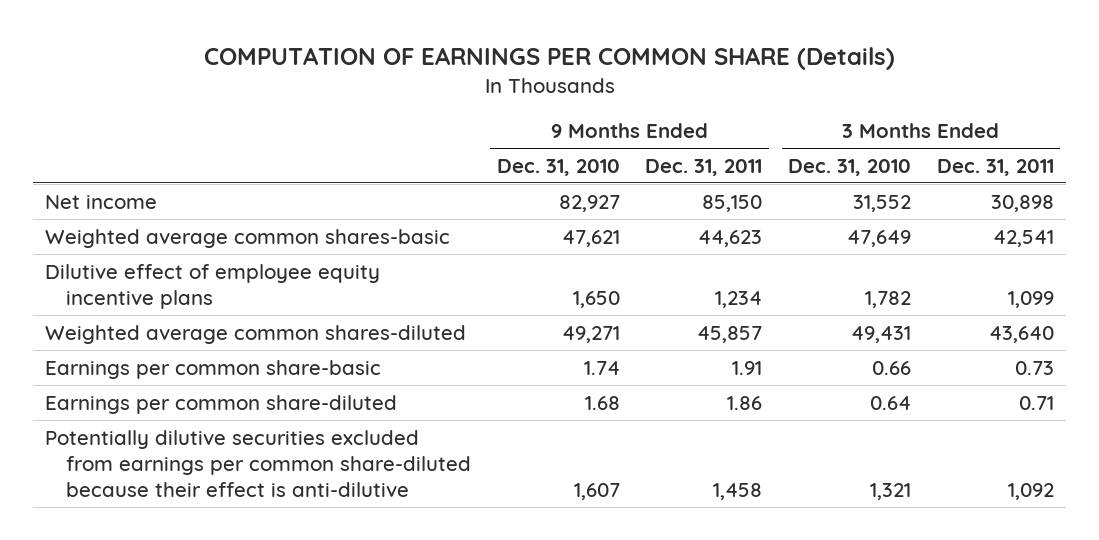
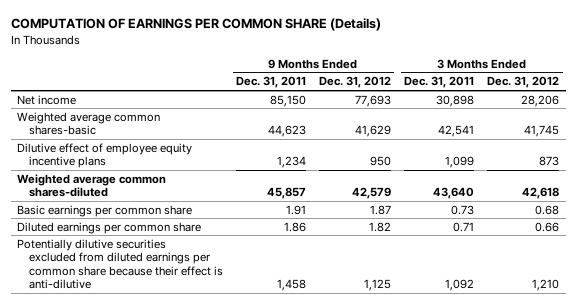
[496,158,620,176] Dec. 31, 2010 -> none
[788,158,912,176] Dec. 31, 2010 -> none
none -> [319,76,392,89] Dec. 31, 2012
none -> [487,76,560,89] Dec. 31, 2012
[45,359,382,379] Earnings per common share-basic -> [17,204,193,217] Basic earnings per common share
[45,394,398,414] Earnings per common share-diluted -> [17,221,202,234] Diluted earnings per common share
[45,429,472,497] Potentially dilutive securities excluded from earnings per common share-diluted because their effect is anti-dilutive -> [17,238,223,290] Potentially dilutive securities excluded from diluted earnings per common share because their effect is anti-dilutive

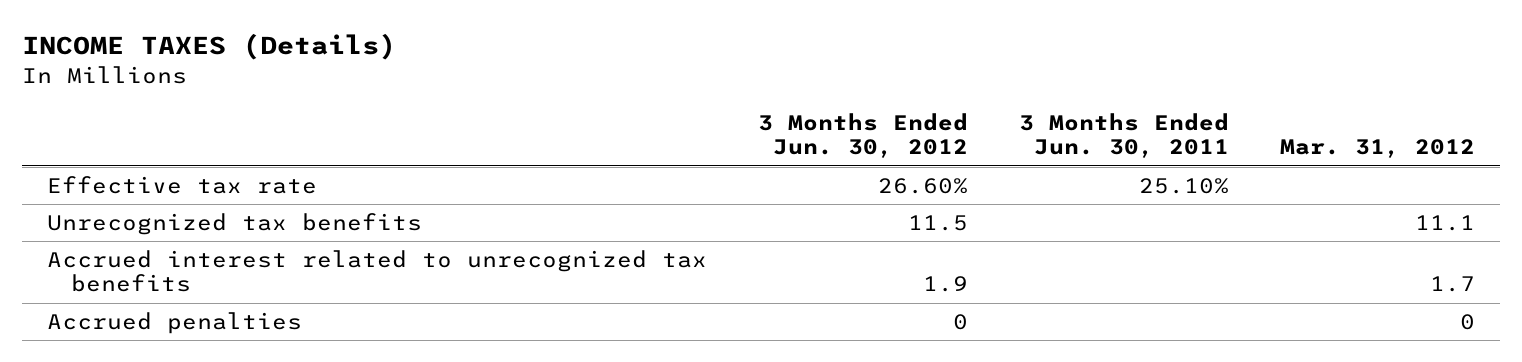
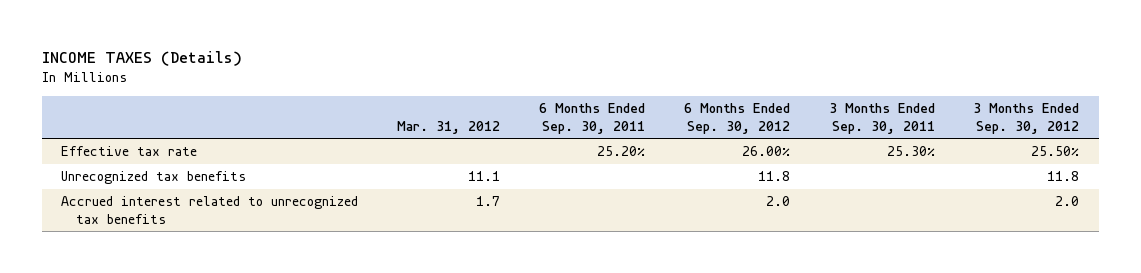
[757,112,968,159] 3 Months Ended Jun. 30, 2012 -> none
[1018,112,1229,159] 3 Months Ended Jun. 30, 2011 -> none
none -> [538,103,645,134] 6 Months Ended Sep. 30, 2011
none -> [683,103,790,134] 6 Months Ended Sep. 30, 2012
none -> [828,103,935,134] 3 Months Ended Sep. 30, 2011
none -> [973,103,1080,134] 3 Months Ended Sep. 30, 2012
[47,311,303,334] Accrued penalties -> none

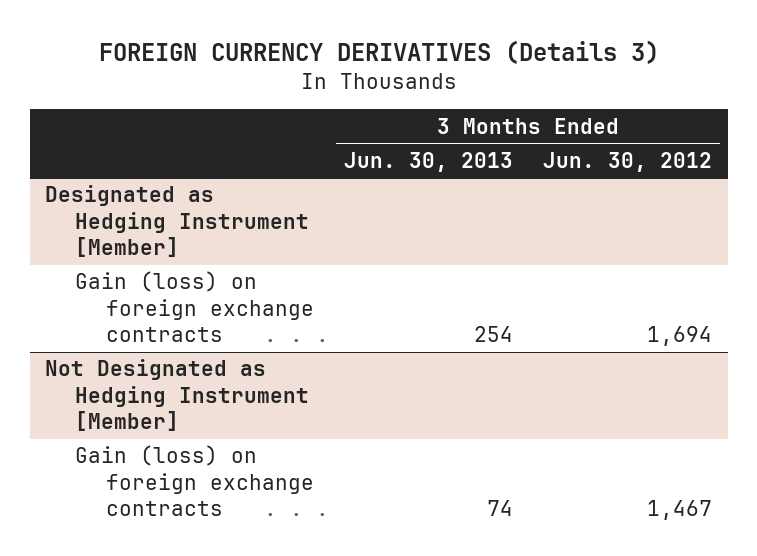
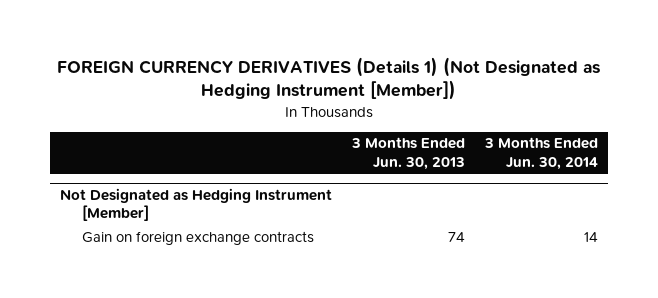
[98,40,659,65] FOREIGN CURRENCY DERIVATIVES (Details 3) -> [57,57,601,101] FOREIGN CURRENCY DERIVATIVES (Details 1) (Not Designated as Hedging Instrument [Member])
[543,151,713,172] Jun. 30, 2012 -> none
none -> [484,137,599,170] 3 Months Ended Jun. 30, 2014
[44,185,310,258] Designated as Hedging Instrument [Member] -> none
[75,271,314,343] Gain (loss) on foreign exchange contracts -> none
[75,445,314,517] Gain (loss) on foreign exchange contracts -> [82,230,315,245] Gain on foreign exchange contracts

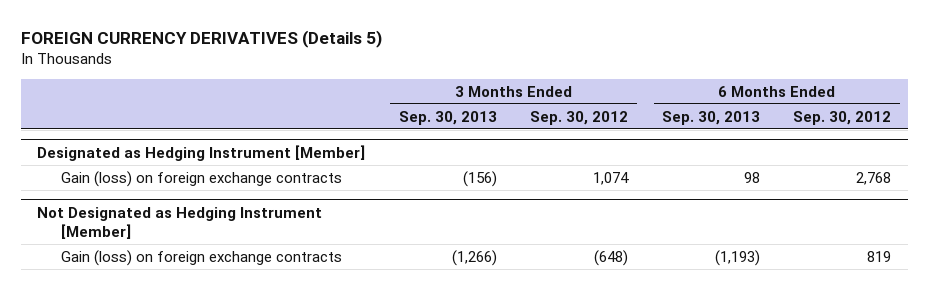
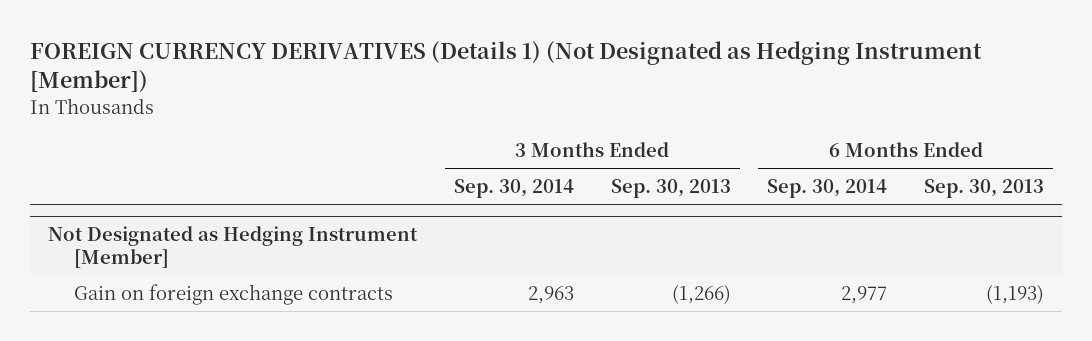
[20,29,382,48] FOREIGN CURRENCY DERIVATIVES (Details 5) -> [30,41,983,94] FOREIGN CURRENCY DERIVATIVES (Details 1) (Not Designated as Hedging Instrument [Member])
[530,110,629,125] Sep. 30, 2012 -> none
[793,110,892,125] Sep. 30, 2012 -> none
none -> [454,178,575,198] Sep. 30, 2014
none -> [767,178,888,198] Sep. 30, 2014
[37,144,366,161] Designated as Hedging Instrument [Member] -> none
[60,170,342,187] Gain (loss) on foreign exchange contracts -> none
[60,249,342,266] Gain (loss) on foreign exchange contracts -> [74,283,394,305] Gain on foreign exchange contracts

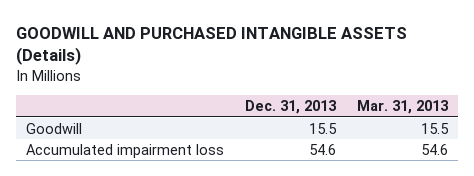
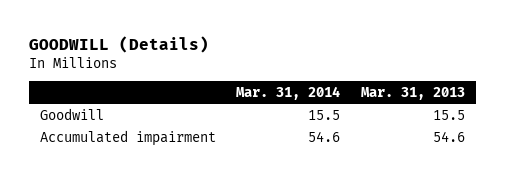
[16,26,408,66] GOODWILL AND PURCHASED INTANGIBLE ASSETS (Details) -> [29,35,210,53] GOODWILL (Details)
[244,100,337,115] Dec. 31, 2013 -> none
none -> [236,85,341,100] Mar. 31, 2014
[26,143,225,158] Accumulated impairment loss -> [39,129,216,146] Accumulated impairment

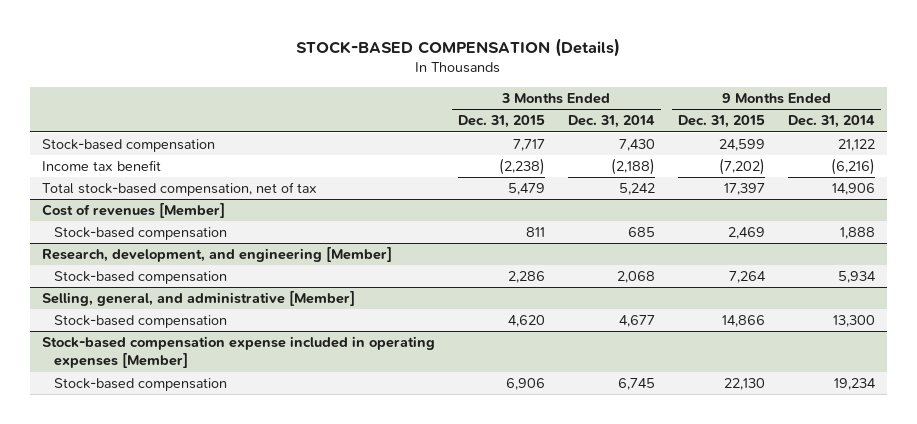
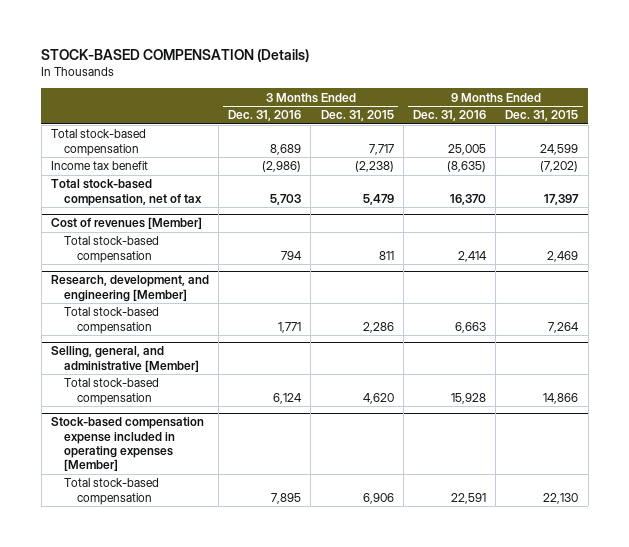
[567,115,655,129] Dec. 31, 2014 -> none
[788,115,876,129] Dec. 31, 2014 -> none
none -> [228,110,302,122] Dec. 31, 2016
none -> [412,110,486,122] Dec. 31, 2016
[41,139,215,153] Stock-based compensation -> [50,129,146,156] Total stock-based compensation
[53,227,227,241] Stock-based compensation -> [63,236,159,263] Total stock-based compensation
[53,271,227,285] Stock-based compensation -> [63,307,159,334] Total stock-based compensation
[53,315,227,329] Stock-based compensation -> [63,378,159,405] Total stock-based compensation
[53,378,227,392] Stock-based compensation -> [63,478,159,505] Total stock-based compensation

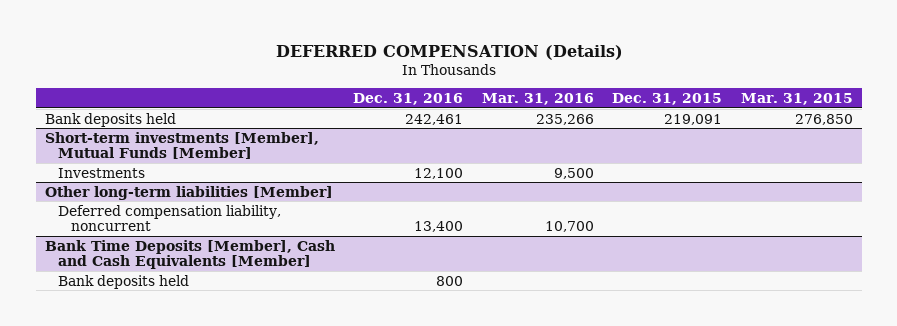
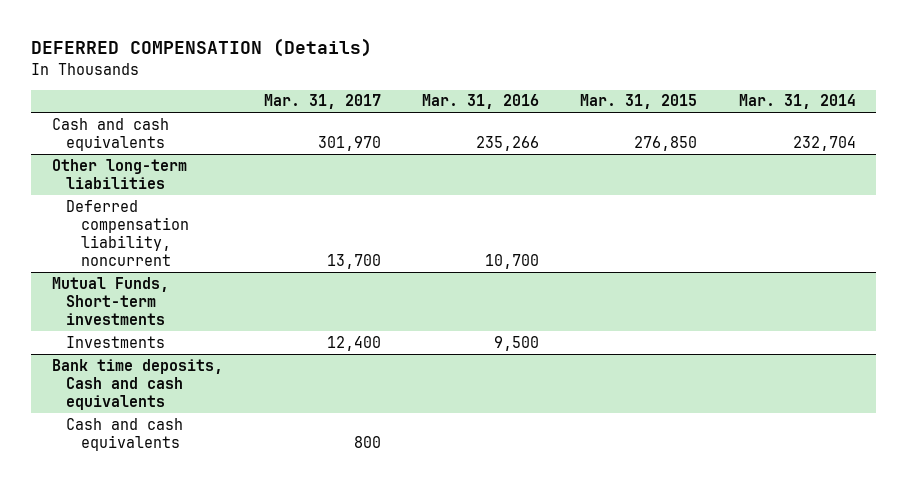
[353,93,464,106] Dec. 31, 2016 -> none
[612,93,723,106] Dec. 31, 2015 -> none
none -> [263,94,381,110] Mar. 31, 2017
none -> [738,94,856,110] Mar. 31, 2014
[44,131,319,160] Short-term investments [Member], Mutual Funds [Member] -> none
[57,167,145,178] Investments -> none
[44,112,176,127] Bank deposits held -> [51,117,169,151] Cash and cash equivalents
[44,185,333,200] Other long-term liabilities [Member] -> [51,158,187,189] Other long-term liabilities
none -> [51,276,169,325] Mutual Funds, Short-term investments
none -> [66,335,166,348] Investments
[44,239,335,270] Bank Time Deposits [Member], Cash and Cash Equivalents [Member] -> [51,358,223,410] Bank time deposits, Cash and cash equivalents
[57,274,189,289] Bank deposits held -> [66,417,184,451] Cash and cash equivalents

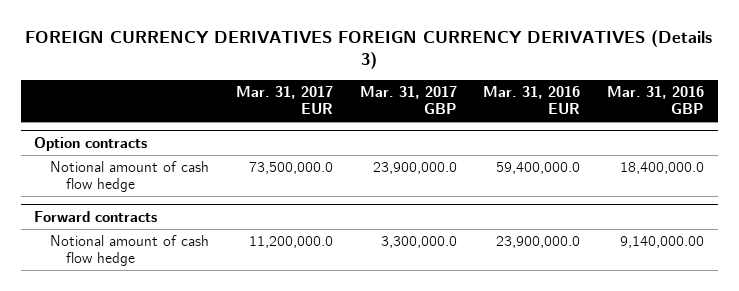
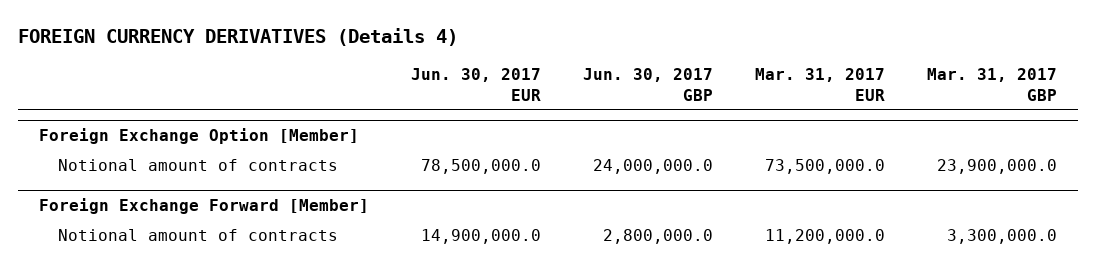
[25,30,713,70] FOREIGN CURRENCY DERIVATIVES FOREIGN CURRENCY DERIVATIVES (Details 3) -> [17,27,458,46] FOREIGN CURRENCY DERIVATIVES (Details 4)
[483,85,581,114] Mar. 31, 2016 EUR -> none
[607,85,705,114] Mar. 31, 2016 GBP -> none
none -> [410,68,541,101] Jun. 30, 2017 EUR
none -> [582,68,713,101] Jun. 30, 2017 GBP
[34,136,148,151] Option contracts -> [38,128,359,145] Foreign Exchange Option [Member]
[50,161,210,193] Notional amount of cash flow hedge -> [58,158,339,171] Notional amount of contracts
[34,210,158,222] Forward contracts -> [38,198,369,215] Foreign Exchange Forward [Member]
[50,235,210,267] Notional amount of cash flow hedge -> [58,228,339,241] Notional amount of contracts

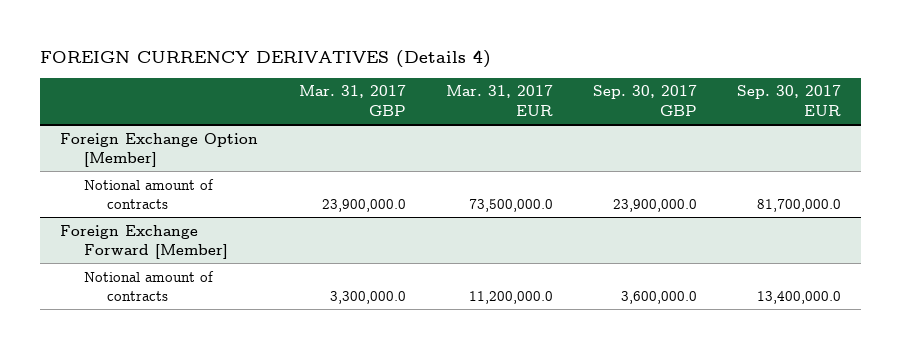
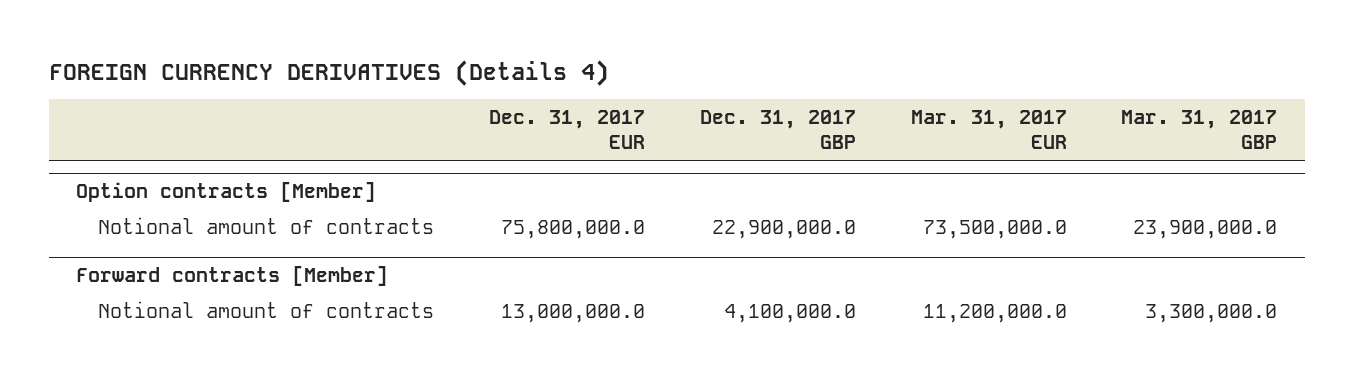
[593,85,698,116] Sep. 30, 2017 GBP -> none
[737,85,842,116] Sep. 30, 2017 EUR -> none
none -> [489,110,646,150] Dec. 31, 2017 EUR
none -> [699,110,856,150] Dec. 31, 2017 GBP
[60,132,259,167] Foreign Exchange Option [Member] -> [75,182,376,203] Option contracts [Member]
[60,224,228,259] Foreign Exchange Forward [Member] -> [75,266,388,287] Forward contracts [Member]

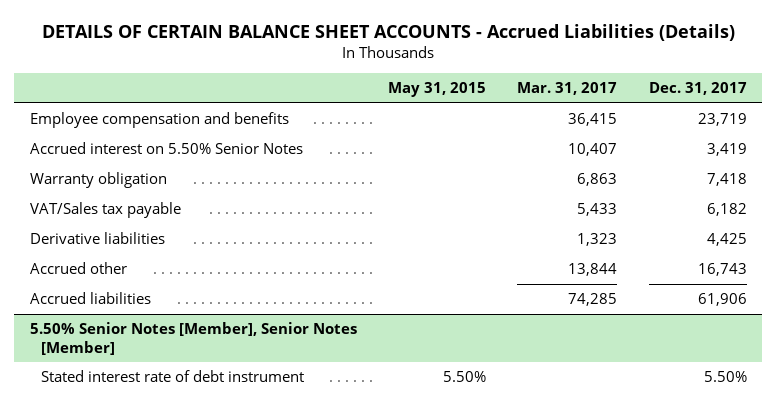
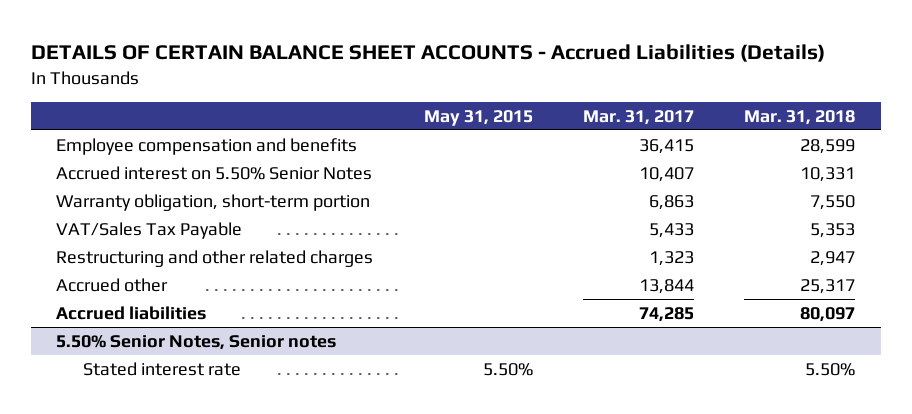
[648,82,747,96] Dec. 31, 2017 -> none
none -> [744,109,856,125] Mar. 31, 2018
[29,172,167,189] Warranty obligation -> [56,193,371,211] Warranty obligation, short-term portion
[29,202,181,219] VAT/Sales tax payable -> [56,221,243,239] VAT/Sales Tax Payable
[29,232,165,245] Derivative liabilities -> [56,249,374,267] Restructuring and other related charges
[29,322,357,355] 5.50% Senior Notes [Member], Senior Notes [Member] -> [56,334,337,350] 5.50% Senior Notes, Senior notes
[40,370,304,383] Stated interest rate of debt instrument -> [82,361,241,376] Stated interest rate

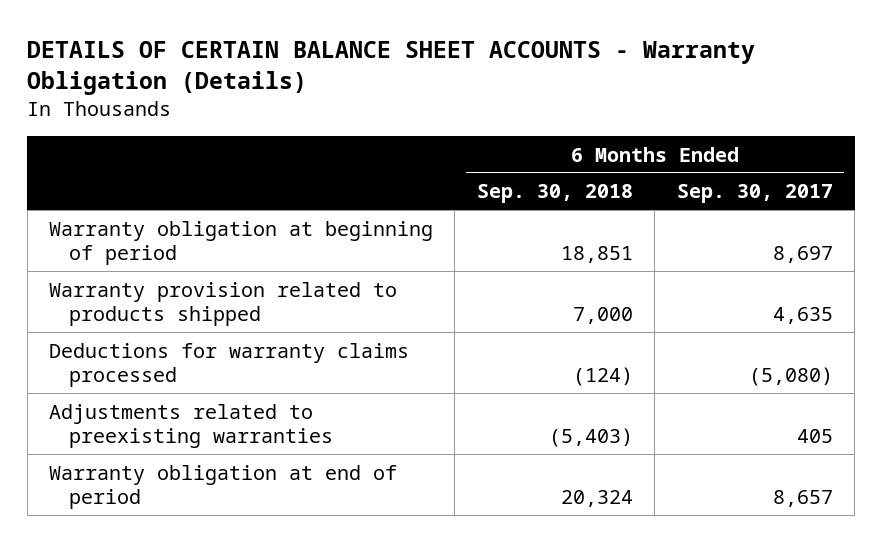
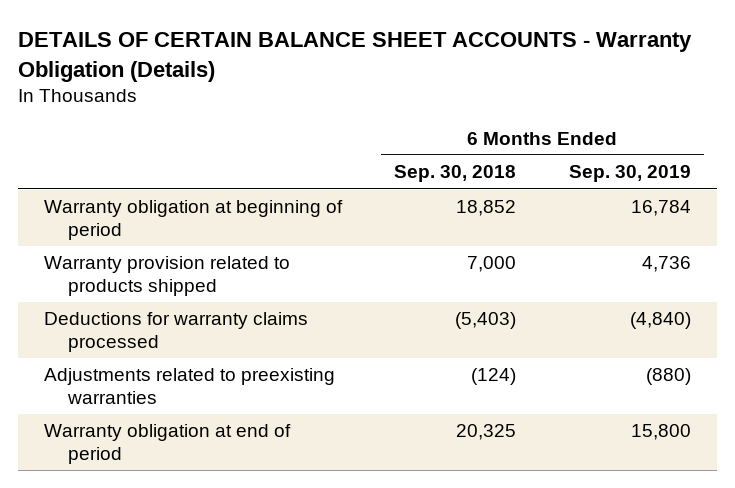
[676,184,833,204] Sep. 30, 2017 -> none
none -> [568,165,691,183] Sep. 30, 2019
[560,245,633,263] 18,851 -> [456,200,517,217] 18,852
[572,366,633,386] (124) -> [455,312,517,330] (5,403)
[548,427,633,447] (5,403) -> [471,368,517,386] (124)
[560,489,633,507] 20,324 -> [456,424,517,441] 20,325

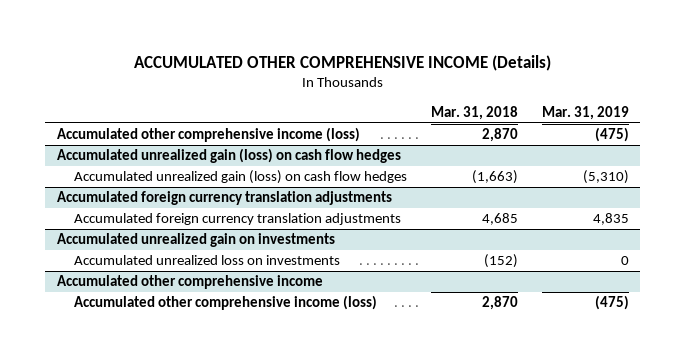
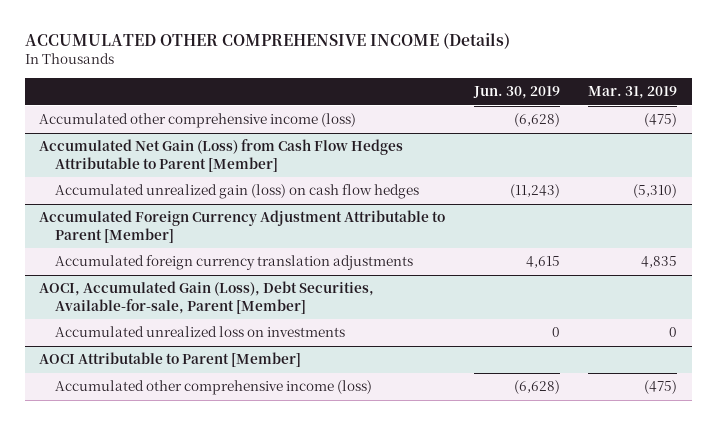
[431,105,519,120] Mar. 31, 2018 -> none
none -> [472,86,560,100] Jun. 30, 2019
[57,148,402,164] Accumulated unrealized gain (loss) on cash flow hedges -> [39,139,404,172] Accumulated Net Gain (Loss) from Cash Flow Hedges Attributable to Parent [Member]
[57,191,393,206] Accumulated foreign currency translation adjustments -> [39,210,446,243] Accumulated Foreign Currency Adjustment Attributable to Parent [Member]
[57,233,336,248] Accumulated unrealized gain on investments -> [39,281,375,314] AOCI, Accumulated Gain (Loss), Debt Securities, Available-for-sale, Parent [Member]
[57,275,324,290] Accumulated other comprehensive income -> [39,352,302,368] AOCI Attributable to Parent [Member]

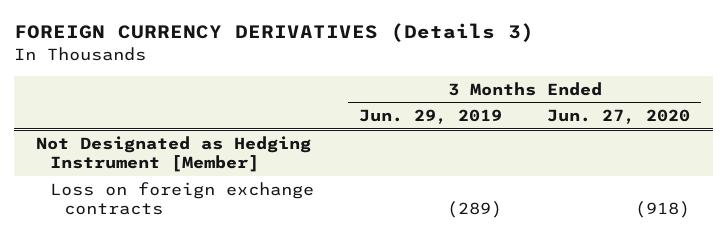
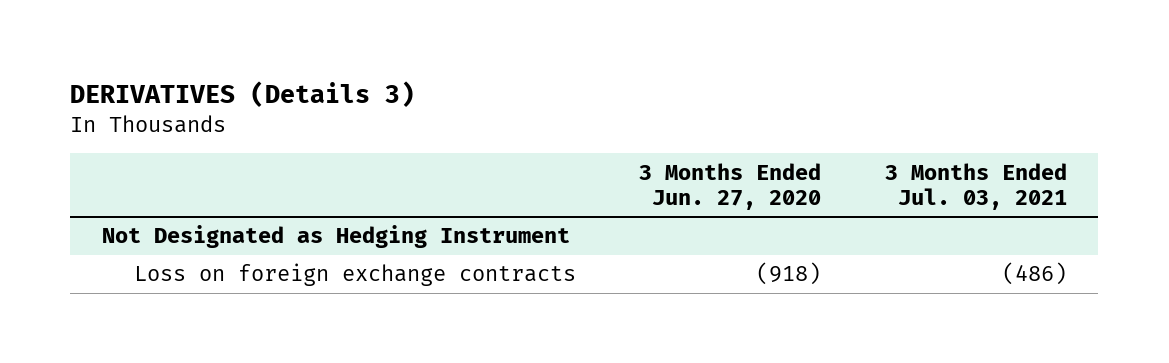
[13,23,534,43] FOREIGN CURRENCY DERIVATIVES (Details 3) -> [70,81,416,108] DERIVATIVES (Details 3)
[359,109,503,125] Jun. 29, 2019 -> none
none -> [884,162,1067,210] 3 Months Ended Jul. 03, 2021
[36,135,312,172] Not Designated as Hedging Instrument [Member] -> [101,225,570,249] Not Designated as Hedging Instrument

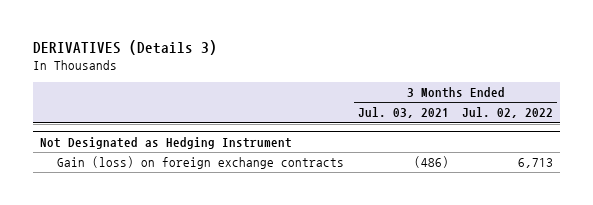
[639,162,822,210] 3 Months Ended Jun. 27, 2020 -> none
none -> [462,107,554,119] Jul. 02, 2022
[133,263,576,287] Loss on foreign exchange contracts -> [57,156,345,170] Gain (loss) on foreign exchange contracts

